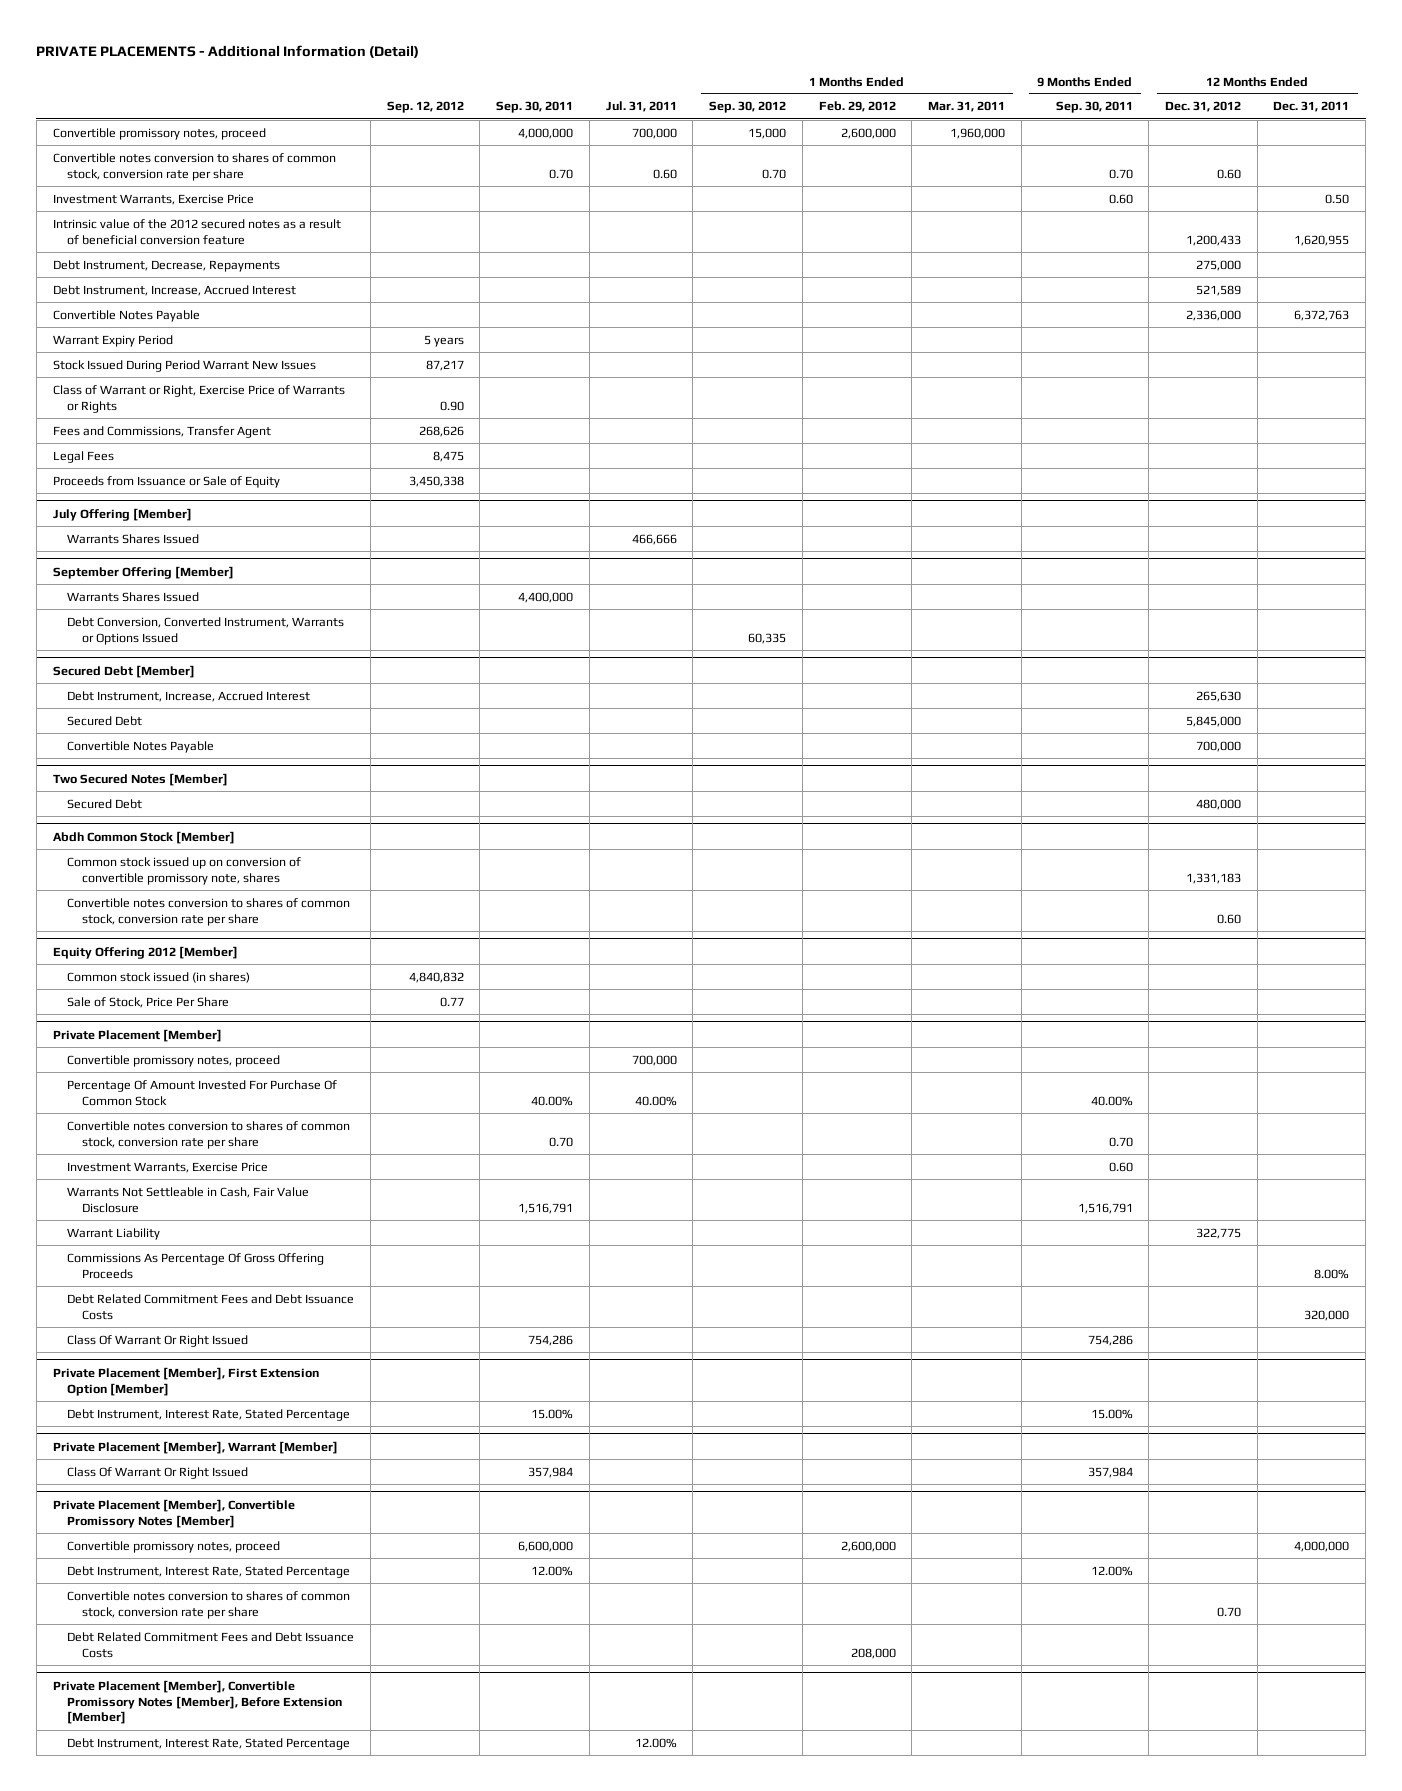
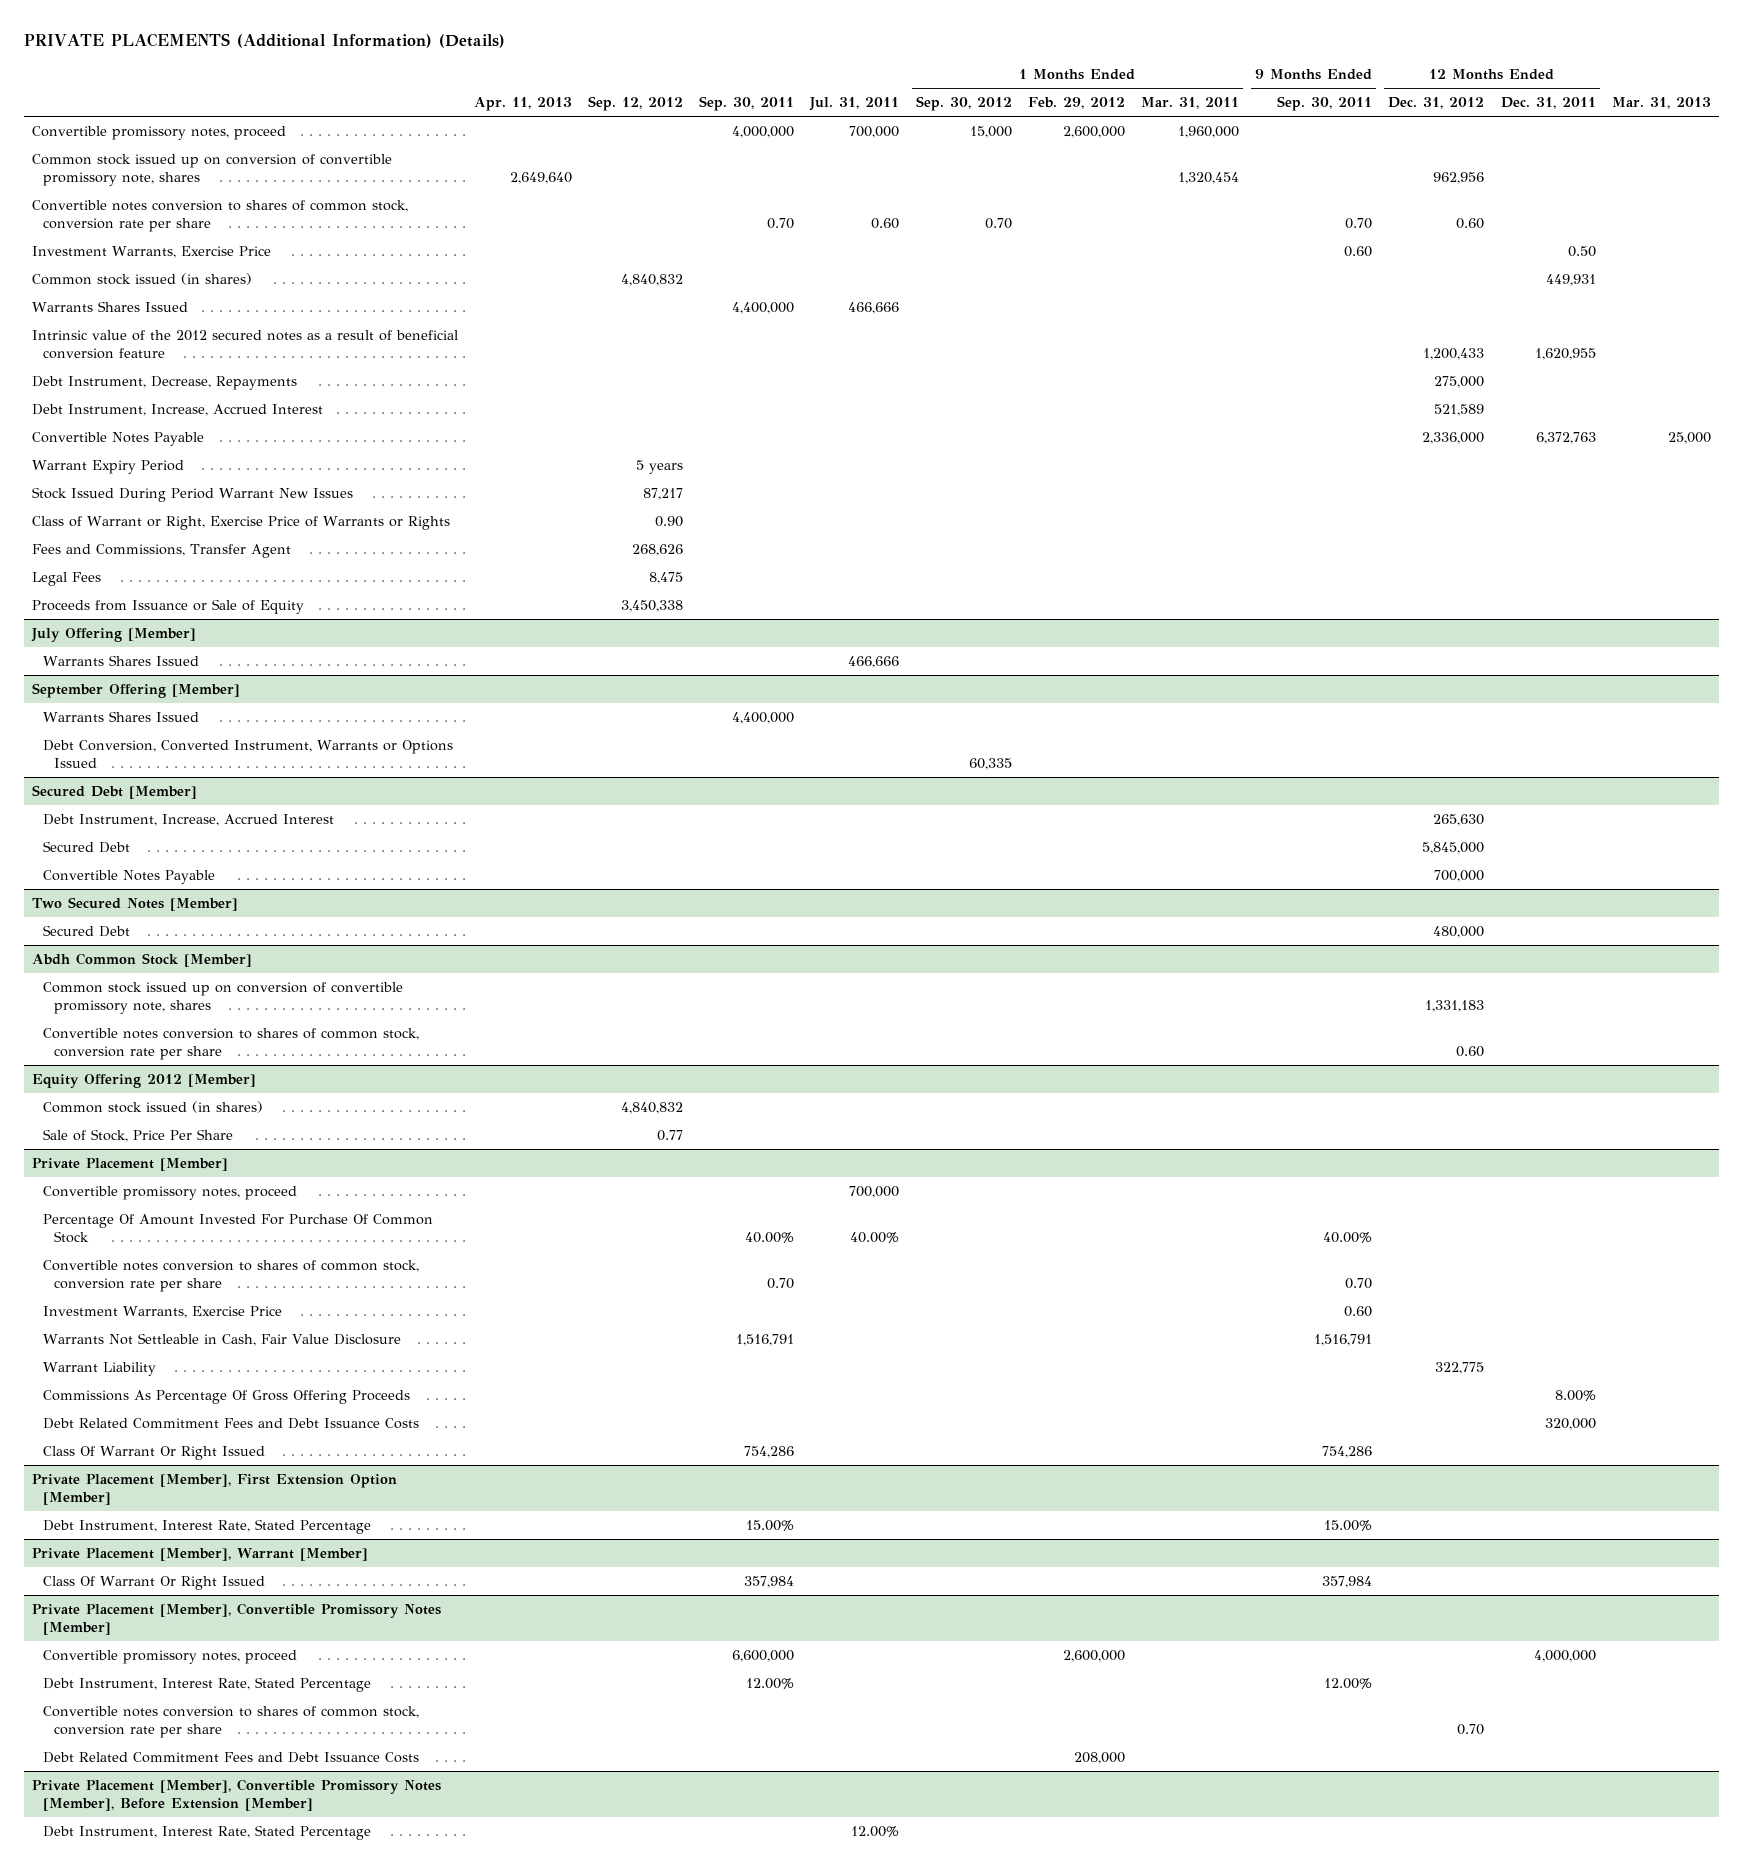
[36,45,420,59] PRIVATE PLACEMENTS - Additional Information (Detail) -> [23,32,505,48] PRIVATE PLACEMENTS (Additional Information) (Details)
none -> [473,97,572,112] Apr. 11, 2013
none -> [1611,97,1711,110] Mar. 31, 2013
none -> [31,153,392,186] Common stock issued up on conversion of convertible promissory note, shares
none -> [31,272,252,285] Common stock issued (in shares)
none -> [31,300,188,312] Warrants Shares Issued

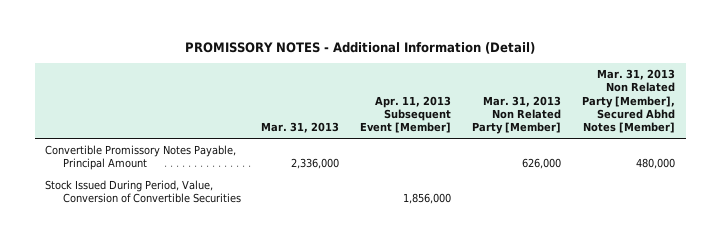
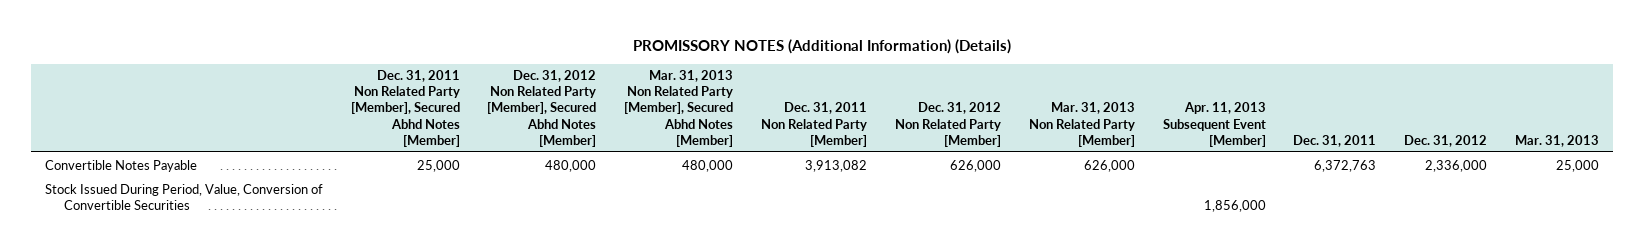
[185,42,536,55] PROMISSORY NOTES - Additional Information (Detail) -> [632,38,1011,54] PROMISSORY NOTES (Additional Information) (Details)
none -> [350,70,460,147] Dec. 31, 2011 Non Related Party [Member], Secured Abhd Notes [Member]
none -> [487,70,597,147] Dec. 31, 2012 Non Related Party [Member], Secured Abhd Notes [Member]
none -> [761,102,868,147] Dec. 31, 2011 Non Related Party [Member]
none -> [894,102,1001,147] Dec. 31, 2012 Non Related Party [Member]
none -> [1293,134,1377,147] Dec. 31, 2011
none -> [1404,134,1488,147] Dec. 31, 2012
[45,144,237,171] Convertible Promissory Notes Payable, Principal Amount -> [44,159,197,172] Convertible Notes Payable
[291,158,340,170] 2,336,000 -> [1556,159,1600,172] 25,000

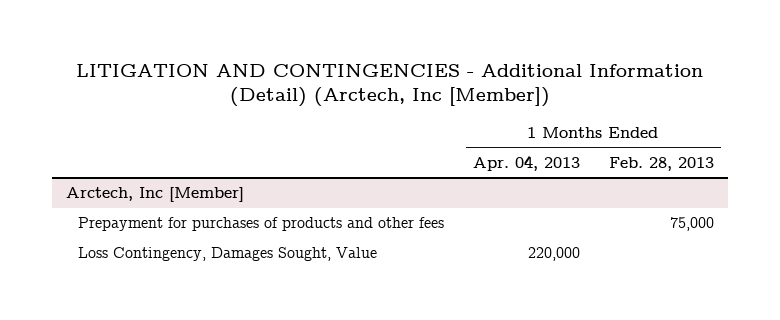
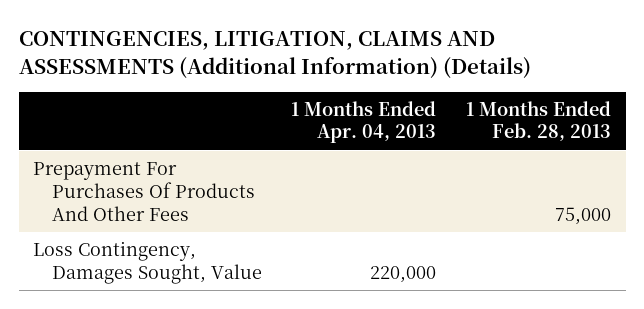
[76,63,704,108] LITIGATION AND CONTINGENCIES - Additional Information (Detail) (Arctech, Inc [Member]) -> [18,31,531,79] CONTINGENCIES, LITIGATION, CLAIMS AND ASSESSMENTS (Additional Information) (Details)
[66,187,245,203] Arctech, Inc [Member] -> none
[77,217,444,232] Prepayment for purchases of products and other fees -> [33,162,255,221] Prepayment For Purchases Of Products And Other Fees

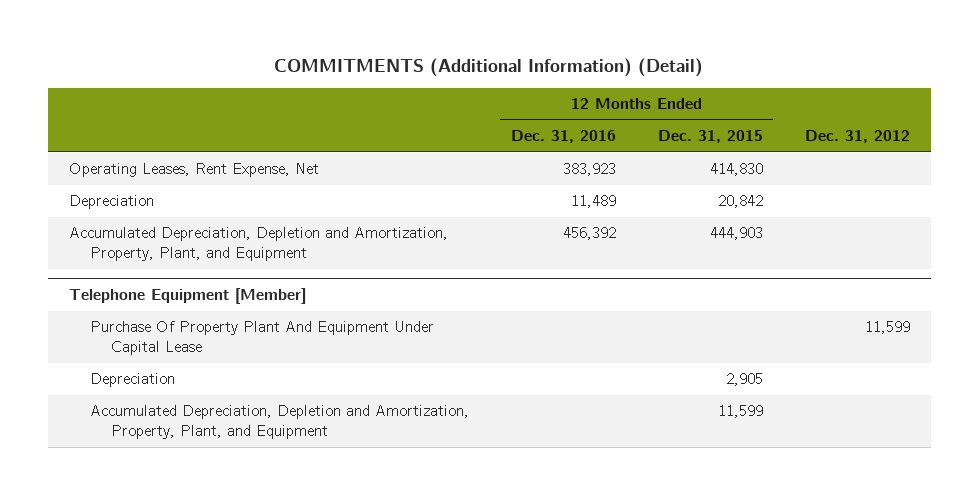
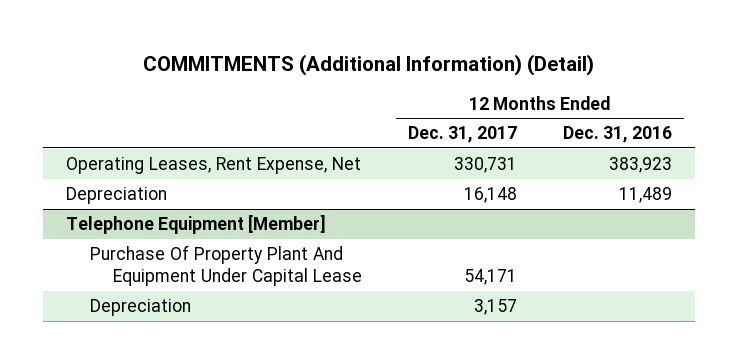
[657,130,763,144] Dec. 31, 2015 -> none
[804,130,910,144] Dec. 31, 2012 -> none
none -> [408,126,518,144] Dec. 31, 2017
[68,227,448,262] Accumulated Depreciation, Depletion and Amortization, Property, Plant, and Equipment -> none
[89,405,469,440] Accumulated Depreciation, Depletion and Amortization, Property, Plant, and Equipment -> none

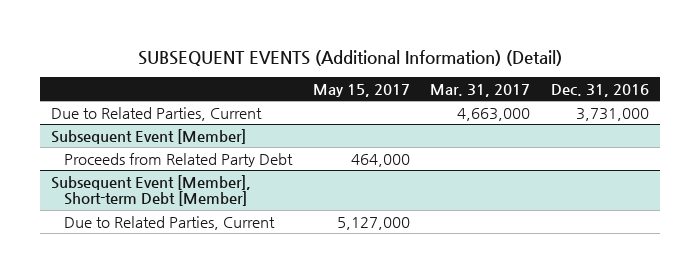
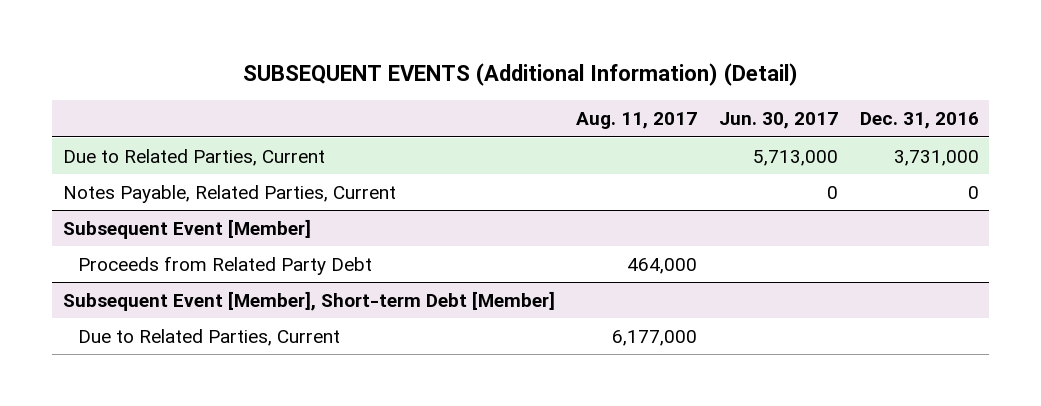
[312,83,410,97] May 15, 2017 -> none
[430,83,531,97] Mar. 31, 2017 -> none
none -> [576,112,698,130] Aug. 11, 2017
none -> [718,112,838,130] Jun. 30, 2017
none -> [62,184,396,203] Notes Payable, Related Parties, Current

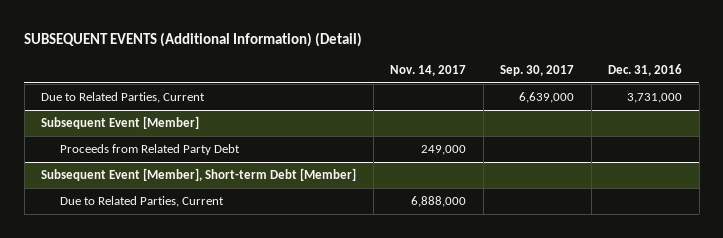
[576,112,698,130] Aug. 11, 2017 -> none
[718,112,838,130] Jun. 30, 2017 -> none
none -> [390,64,467,76] Nov. 14, 2017
none -> [500,64,575,76] Sep. 30, 2017
[62,184,396,203] Notes Payable, Related Parties, Current -> none

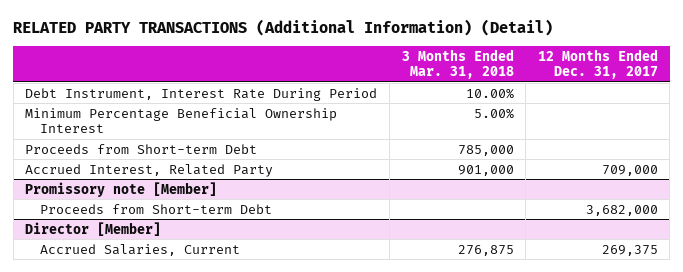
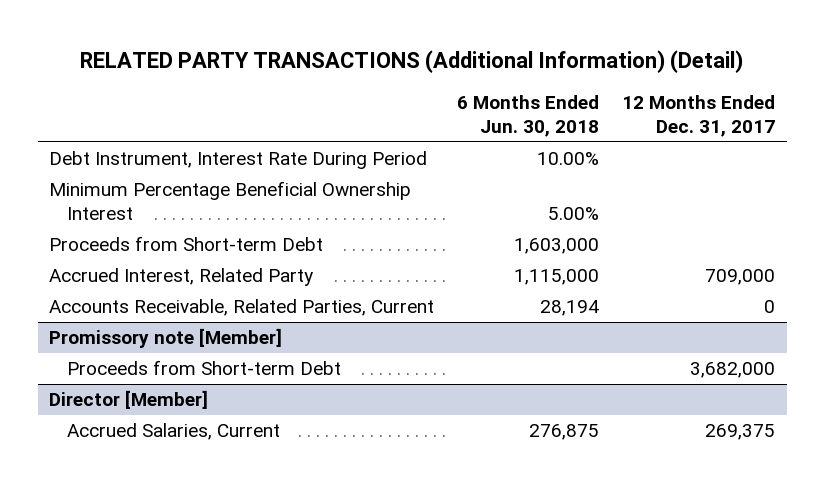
[401,48,514,80] 3 Months Ended Mar. 31, 2018 -> none
none -> [457,95,600,138] 6 Months Ended Jun. 30, 2018
none -> [49,299,435,317] Accounts Receivable, Related Parties, Current

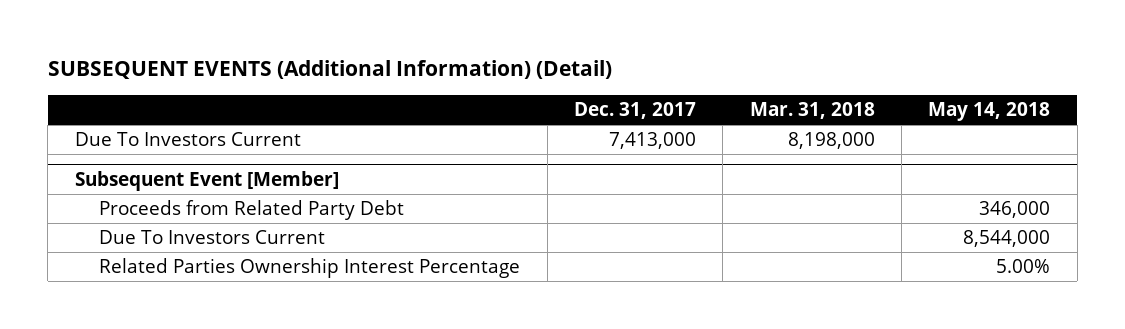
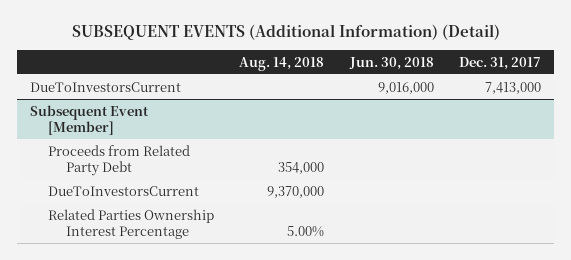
[749,102,875,120] Mar. 31, 2018 -> none
[928,102,1051,122] May 14, 2018 -> none
none -> [239,56,325,71] Aug. 14, 2018
none -> [348,56,434,70] Jun. 30, 2018
[74,132,301,147] Due To Investors Current -> [29,81,181,92] DueToInvestorsCurrent
[99,230,326,245] Due To Investors Current -> [47,185,199,196] DueToInvestorsCurrent

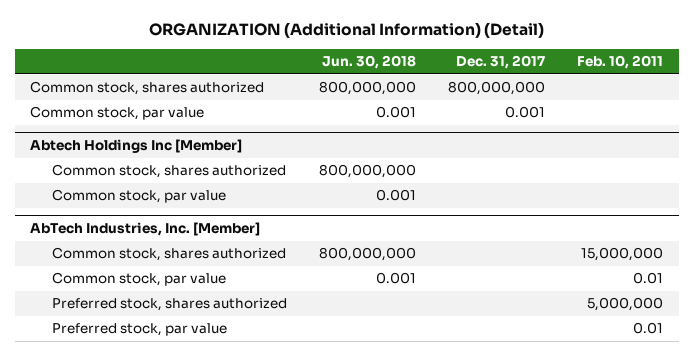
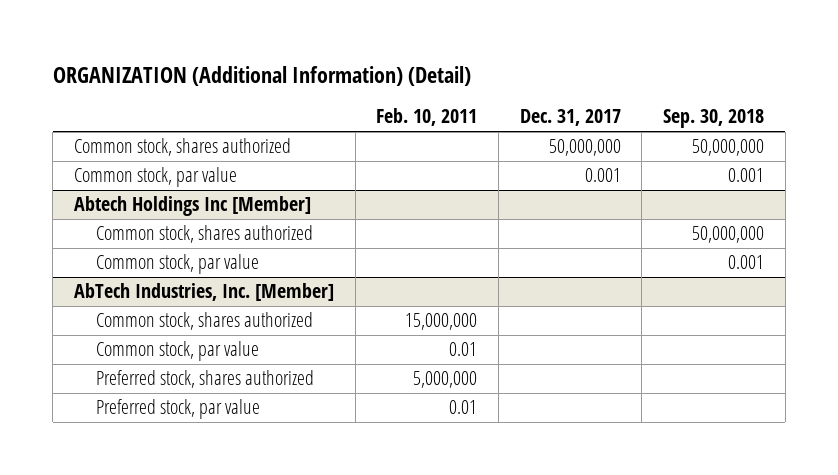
[321,55,416,70] Jun. 30, 2018 -> none
none -> [663,109,765,129] Sep. 30, 2018
[447,81,545,96] 800,000,000 -> [548,139,621,157] 50,000,000

